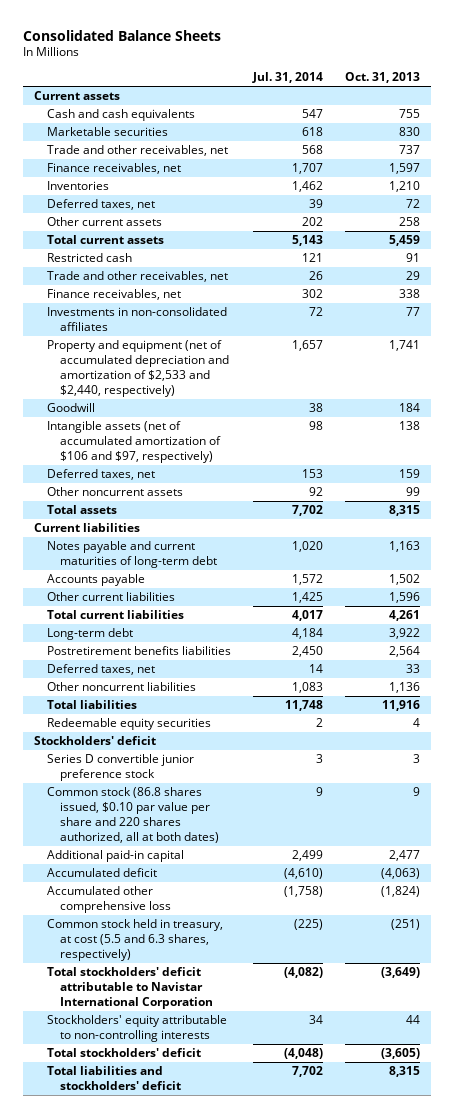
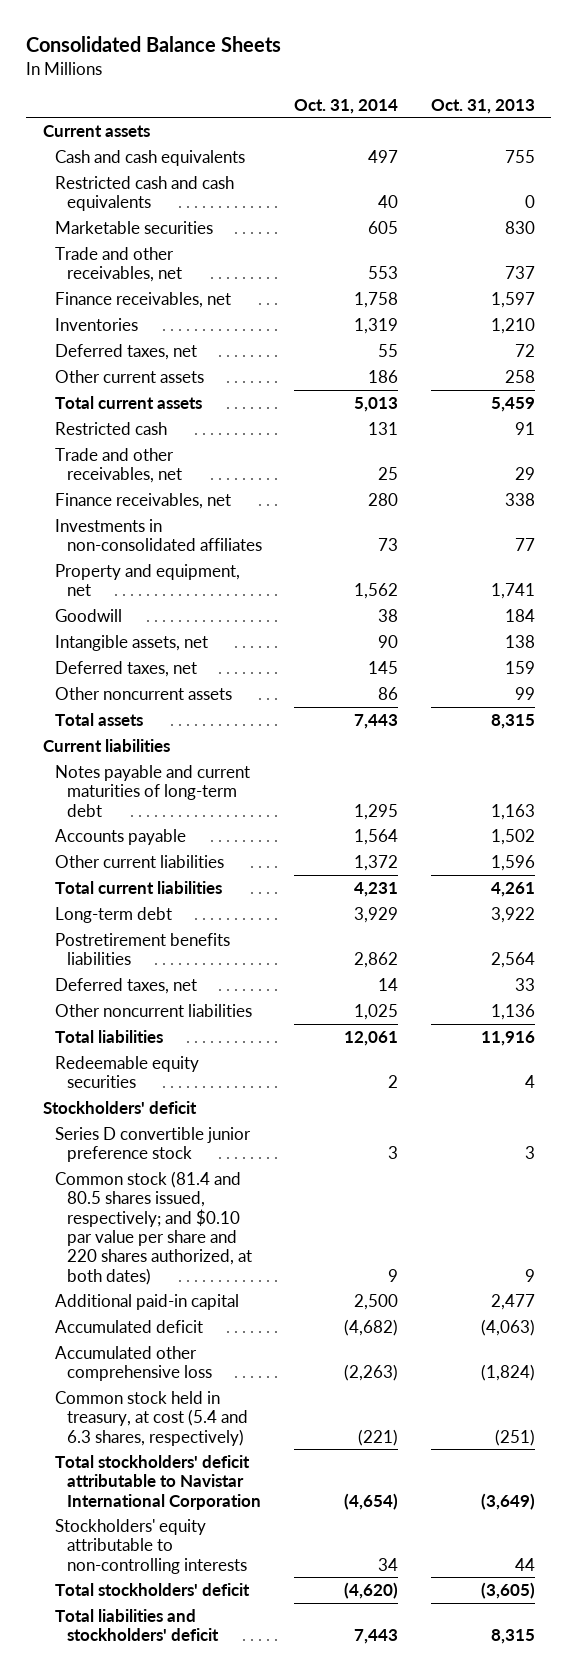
[251,72,323,84] Jul. 31, 2014 -> none
none -> [294,98,399,114] Oct. 31, 2014
none -> [54,175,234,212] Restricted cash and cash equivalents
[46,340,229,397] Property and equipment (net of accumulated depreciation and amortization of $2,533 and $2,440, respectively) -> [54,563,240,597] Property and equipment, net
[46,421,221,464] Intangible assets (net of accumulated amortization of $106 and $97, respectively) -> [54,634,208,651] Intangible assets, net
[46,787,219,843] Common stock (86.8 shares issued, $0.10 par value per share and 220 shares authorized, all at both dates) -> [54,1170,252,1285] Common stock (81.4 and 80.5 shares issued, respectively; and $0.10 par value per share and 220 shares authorized, at both dates)
[46,919,223,962] Common stock held in treasury, at cost (5.5 and 6.3 shares, respectively) -> [54,1390,248,1446] Common stock held in treasury, at cost (5.4 and 6.3 shares, respectively)

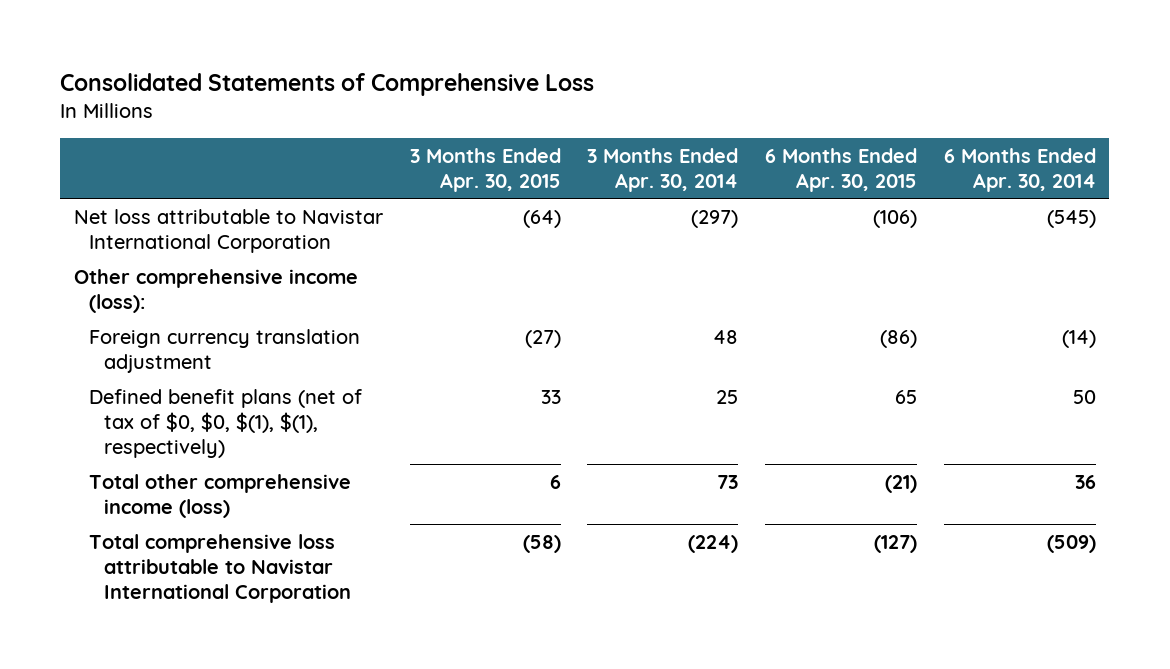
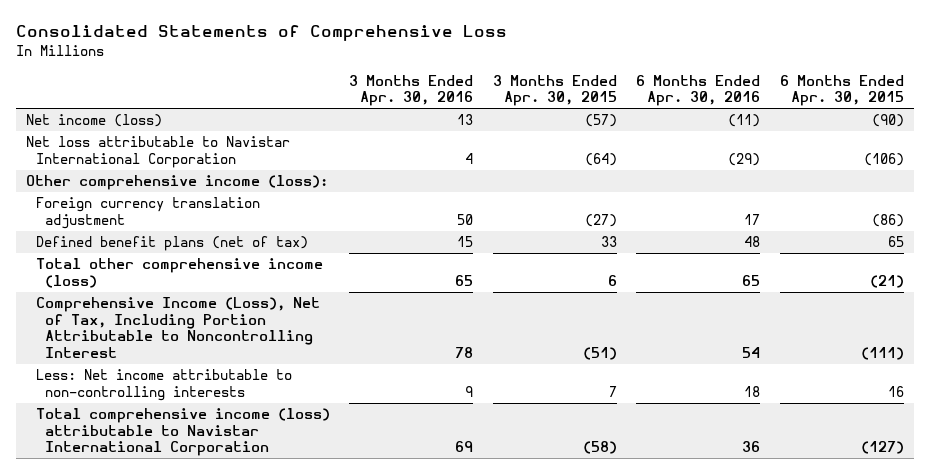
[587,147,739,192] 3 Months Ended Apr. 30, 2014 -> none
[944,147,1097,192] 6 Months Ended Apr. 30, 2014 -> none
none -> [349,74,474,107] 3 Months Ended Apr. 30, 2016
none -> [636,74,761,107] 6 Months Ended Apr. 30, 2016
none -> [25,114,162,128] Net income (loss)
[88,388,362,458] Defined benefit plans (net of tax of $0, $0, $(1), $(1), respectively) -> [35,236,308,252] Defined benefit plans (net of tax)
none -> [35,297,320,358] Comprehensive Income (Loss), Net of Tax, Including Portion Attributable to Noncontrolling Interest
none -> [35,369,292,401] Less: Net income attributable to non-controlling interests
[88,533,352,603] Total comprehensive loss attributable to Navistar International Corporation -> [35,408,330,457] Total comprehensive income (loss) attributable to Navistar International Corporation

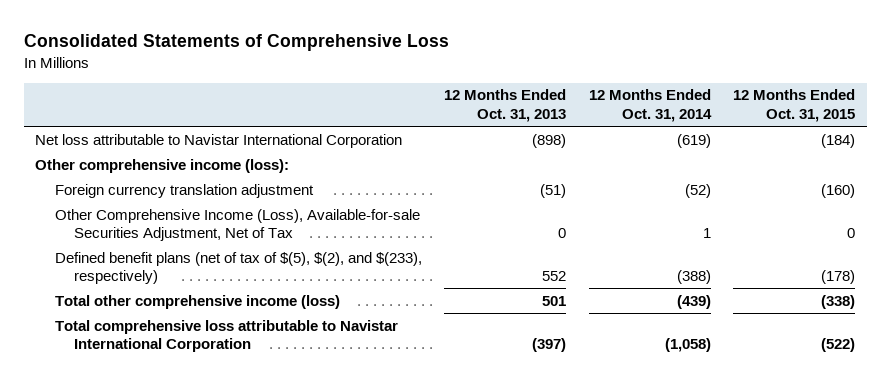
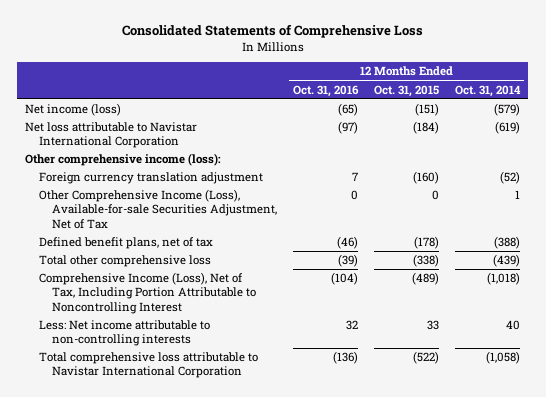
[444,89,567,122] 12 Months Ended Oct. 31, 2013 -> none
none -> [293,84,360,97] Oct. 31, 2016
none -> [25,103,122,117] Net income (loss)
[54,251,422,285] Defined benefit plans (net of tax of $(5), $(2), and $(233), respectively) -> [38,237,213,250] Defined benefit plans, net of tax
[54,294,340,309] Total other comprehensive income (loss) -> [38,255,211,268] Total other comprehensive loss
none -> [38,272,256,314] Comprehensive Income (Loss), Net of Tax, Including Portion Attributable to Noncontrolling Interest
none -> [38,320,210,347] Less: Net income attributable to non-controlling interests

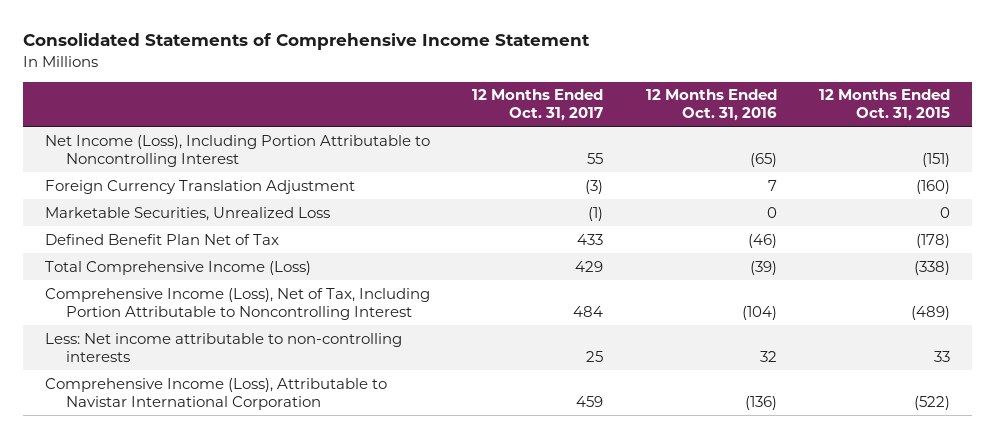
[121,24,423,39] Consolidated Statements of Comprehensive Loss -> [23,33,591,51] Consolidated Statements of Comprehensive Income Statement
[455,84,522,97] Oct. 31, 2014 -> none
none -> [472,89,604,122] 12 Months Ended Oct. 31, 2017
[25,122,198,149] Net loss attributable to Navistar International Corporation -> none
[25,153,222,167] Other comprehensive income (loss): -> none
[38,189,277,229] Other Comprehensive Income (Loss), Available-for-sale Securities Adjustment, Net of Tax -> none
[25,103,122,117] Net income (loss) -> [44,134,430,167] Net Income (Loss), Including Portion Attributable to Noncontrolling Interest
[38,172,263,185] Foreign currency translation adjustment -> [44,179,355,194] Foreign Currency Translation Adjustment
none -> [44,206,330,221] Marketable Securities, Unrealized Loss
[38,237,213,250] Defined benefit plans, net of tax -> [44,233,279,245] Defined Benefit Plan Net of Tax
[38,255,211,268] Total other comprehensive loss -> [44,260,311,275] Total Comprehensive Income (Loss)
[38,352,258,379] Total comprehensive loss attributable to Navistar International Corporation -> [44,377,387,410] Comprehensive Income (Loss), Attributable to Navistar International Corporation

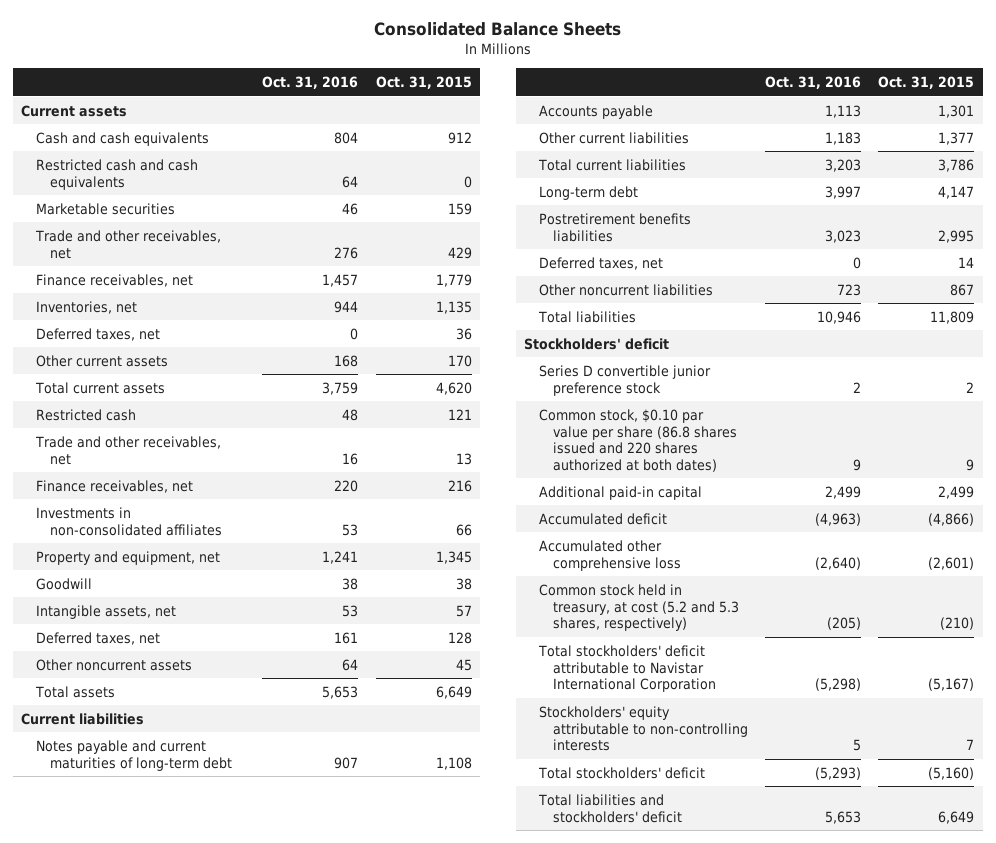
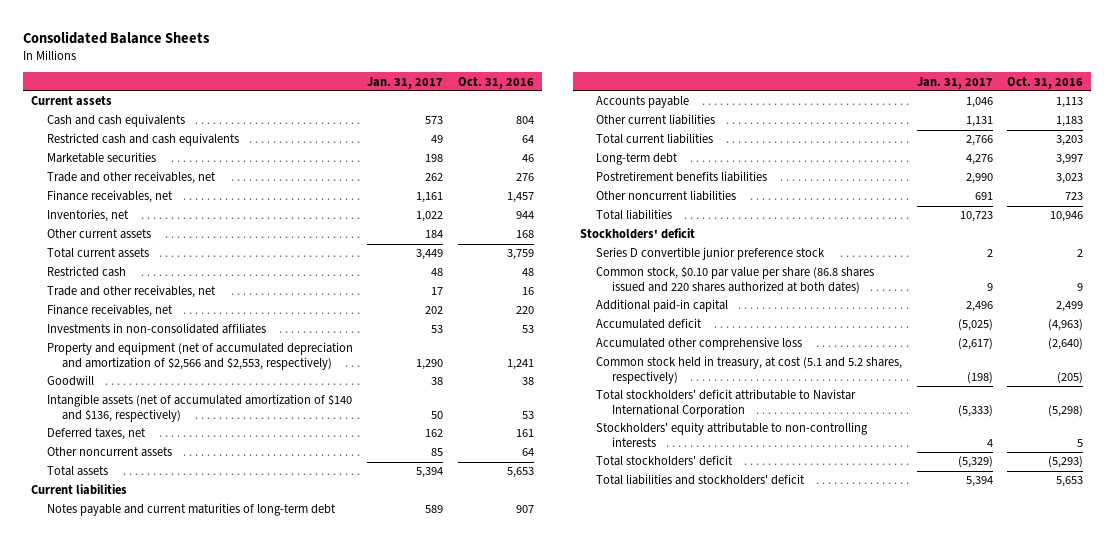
[375,76,472,90] Oct. 31, 2015 -> none
none -> [367,76,444,89] Jan. 31, 2017
[35,327,160,341] Deferred taxes, net -> none
[35,550,220,565] Property and equipment, net -> [46,342,353,371] Property and equipment (net of accumulated depreciation and amortization of $2,566 and $2,553, respectively)
[35,604,176,619] Intangible assets, net -> [46,394,352,423] Intangible assets (net of accumulated amortization of $140 and $136, respectively)
[538,256,663,270] Deferred taxes, net -> none
[538,583,740,632] Common stock held in treasury, at cost (5.2 and 5.3 shares, respectively) -> [595,356,902,385] Common stock held in treasury, at cost (5.1 and 5.2 shares, respectively)

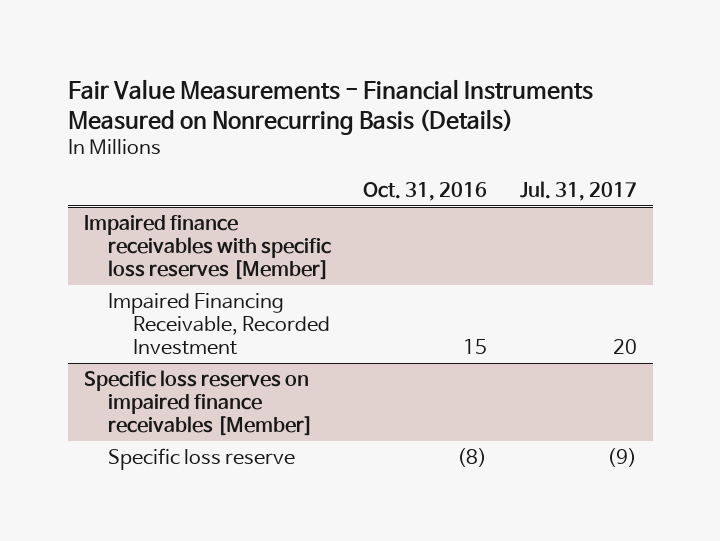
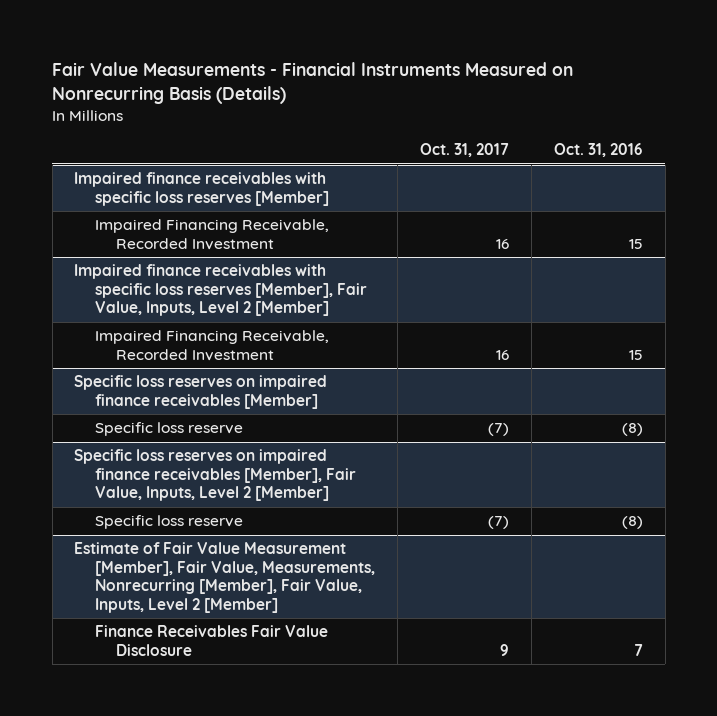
[519,180,637,201] Jul. 31, 2017 -> none
none -> [419,143,509,158] Oct. 31, 2017
none -> [74,264,368,317] Impaired finance receivables with specific loss reserves [Member], Fair Value, Inputs, Level 2 [Member]
none -> [95,330,330,361] Impaired Financing Receivable, Recorded Investment
none -> [74,449,357,502] Specific loss reserves on impaired finance receivables [Member], Fair Value, Inputs, Level 2 [Member]
none -> [95,515,244,530] Specific loss reserve
none -> [74,542,376,613] Estimate of Fair Value Measurement [Member], Fair Value, Measurements, Nonrecurring [Member], Fair Value, Inputs, Level 2 [Member]
none -> [95,625,329,656] Finance Receivables Fair Value Disclosure

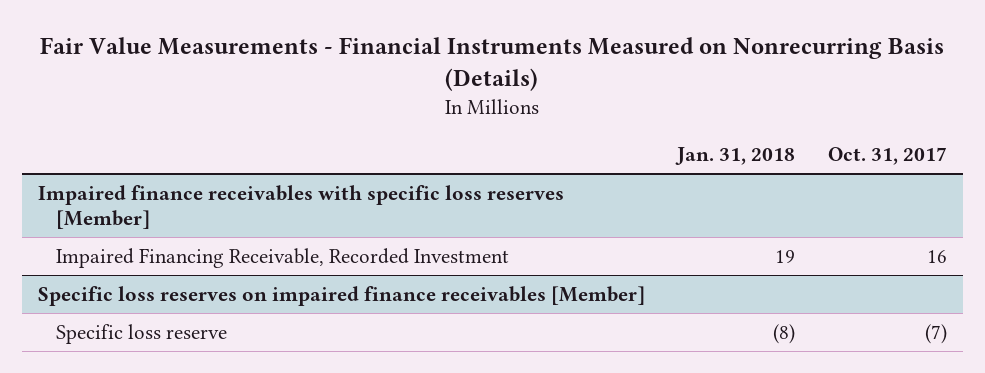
[553,143,643,158] Oct. 31, 2016 -> none
none -> [675,147,796,166] Jan. 31, 2018
[74,264,368,317] Impaired finance receivables with specific loss reserves [Member], Fair Value, Inputs, Level 2 [Member] -> none
[95,330,330,361] Impaired Financing Receivable, Recorded Investment -> none
[74,449,357,502] Specific loss reserves on impaired finance receivables [Member], Fair Value, Inputs, Level 2 [Member] -> none
[95,515,244,530] Specific loss reserve -> none
[74,542,376,613] Estimate of Fair Value Measurement [Member], Fair Value, Measurements, Nonrecurring [Member], Fair Value, Inputs, Level 2 [Member] -> none
[95,625,329,656] Finance Receivables Fair Value Disclosure -> none

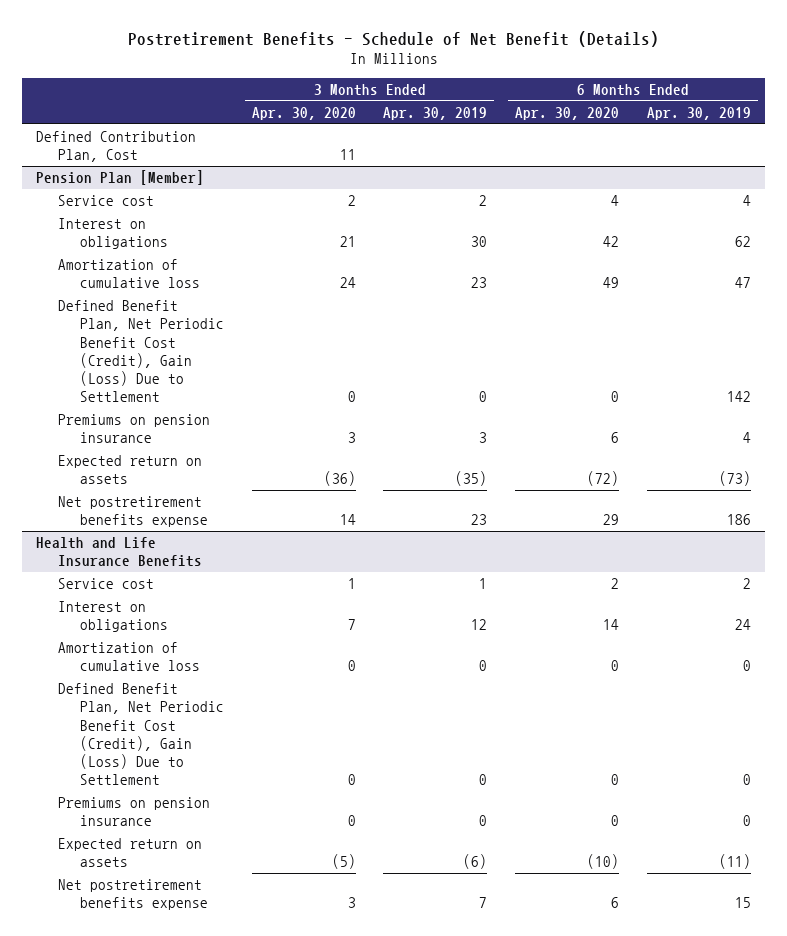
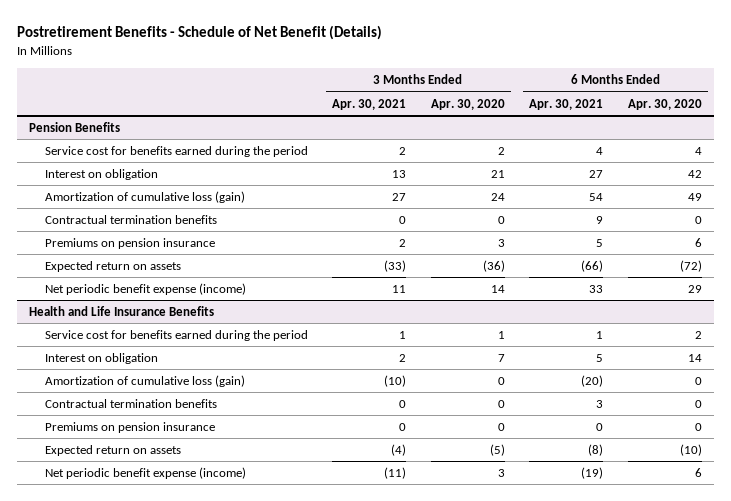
[383,106,488,120] Apr. 30, 2019 -> none
[647,106,752,120] Apr. 30, 2019 -> none
none -> [332,98,407,110] Apr. 30, 2021
none -> [529,98,604,110] Apr. 30, 2021
[35,131,196,163] Defined Contribution Plan, Cost -> none
[57,300,224,403] Defined Benefit Plan, Net Periodic Benefit Cost (Credit), Gain (Loss) Due to Settlement -> none
[35,170,204,186] Pension Plan [Member] -> [29,121,121,132] Pension Benefits
[57,195,154,207] Service cost -> [44,145,308,157] Service cost for benefits earned during the period
[57,218,168,250] Interest on obligations -> [44,168,158,180] Interest on obligation
[57,259,200,289] Amortization of cumulative loss -> [44,190,245,203] Amortization of cumulative loss (gain)
none -> [44,214,217,224] Contractual termination benefits
[57,496,208,528] Net postretirement benefits expense -> [44,282,246,295] Net periodic benefit expense (income)
[57,683,224,786] Defined Benefit Plan, Net Periodic Benefit Cost (Credit), Gain (Loss) Due to Settlement -> none
[57,578,154,590] Service cost -> [44,329,308,341] Service cost for benefits earned during the period
[57,601,168,633] Interest on obligations -> [44,352,158,364] Interest on obligation
[57,642,200,672] Amortization of cumulative loss -> [44,374,245,387] Amortization of cumulative loss (gain)
none -> [44,398,217,408] Contractual termination benefits
[57,879,208,911] Net postretirement benefits expense -> [44,466,246,479] Net periodic benefit expense (income)

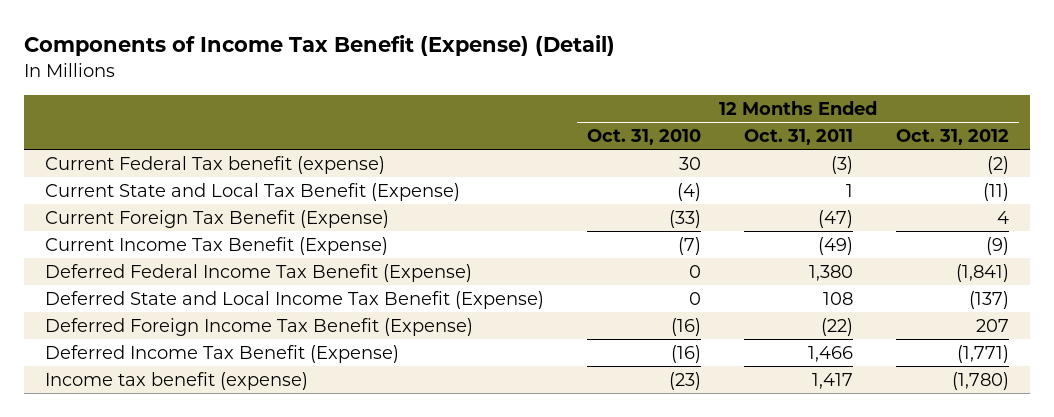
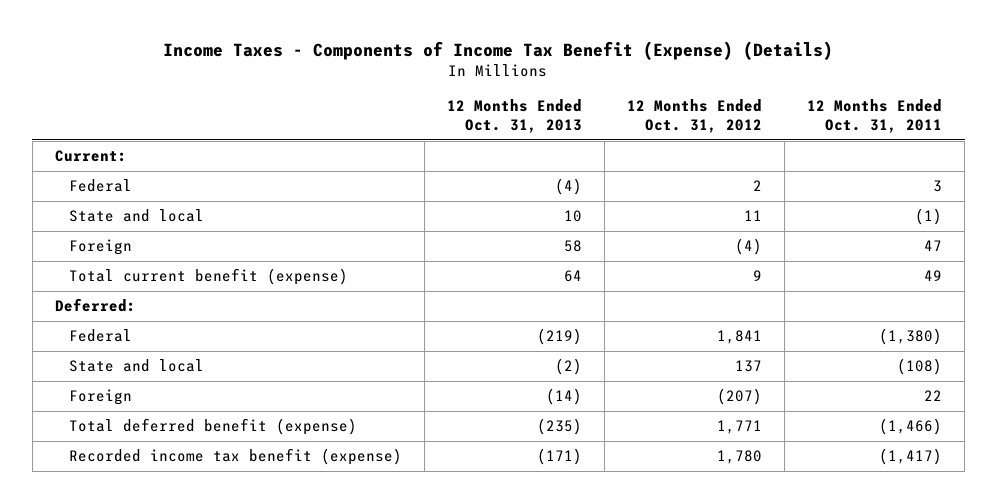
[24,35,616,57] Components of Income Tax Benefit (Expense) (Detail) -> [163,40,834,60] Income Taxes - Components of Income Tax Benefit (Expense) (Details)
[587,129,702,146] Oct. 31, 2010 -> none
none -> [447,99,583,133] 12 Months Ended Oct. 31, 2013
[45,263,473,282] Deferred Federal Income Tax Benefit (Expense) -> none
[45,317,474,336] Deferred Foreign Income Tax Benefit (Expense) -> none
none -> [54,150,127,163] Current:
[45,155,386,174] Current Federal Tax benefit (expense) -> [69,179,133,193] Federal
[830,155,853,174] (3) -> [933,180,943,193] 3
[986,155,1009,174] (2) -> [753,180,763,192] 2
[45,182,461,201] Current State and Local Tax Benefit (Expense) -> [69,209,205,223] State and local
[845,183,853,197] 1 -> [915,208,943,226] (1)
[982,182,1009,201] (11) -> [744,210,763,222] 11
[45,209,390,228] Current Foreign Tax Benefit (Expense) -> [69,239,133,256] Foreign
[817,209,853,228] (47) -> [924,240,943,252] 47
[996,210,1009,224] 4 -> [735,238,763,256] (4)
[45,236,389,255] Current Income Tax Benefit (Expense) -> [69,268,349,286] Total current benefit (expense)
[817,236,853,255] (49) -> [924,270,943,282] 49
[985,236,1009,255] (9) -> [753,270,763,282] 9
none -> [54,298,136,313] Deferred:
none -> [69,329,133,343] Federal
[45,290,545,309] Deferred State and Local Income Tax Benefit (Expense) -> [69,359,205,373] State and local
[822,291,853,305] 108 -> [897,358,943,376] (108)
[968,290,1009,309] (137) -> [735,360,763,373] 137
none -> [69,389,133,406] Foreign
[45,344,400,363] Deferred Income Tax Benefit (Expense) -> [69,418,358,436] Total deferred benefit (expense)
[807,345,853,362] 1,466 -> [879,418,943,436] (1,466)
[956,344,1009,363] (1,771) -> [717,420,763,435] 1,771
[45,371,309,390] Income tax benefit (expense) -> [69,448,403,466] Recorded income tax benefit (expense)
[811,372,853,389] 1,417 -> [879,448,943,466] (1,417)
[951,371,1009,390] (1,780) -> [717,450,763,465] 1,780

